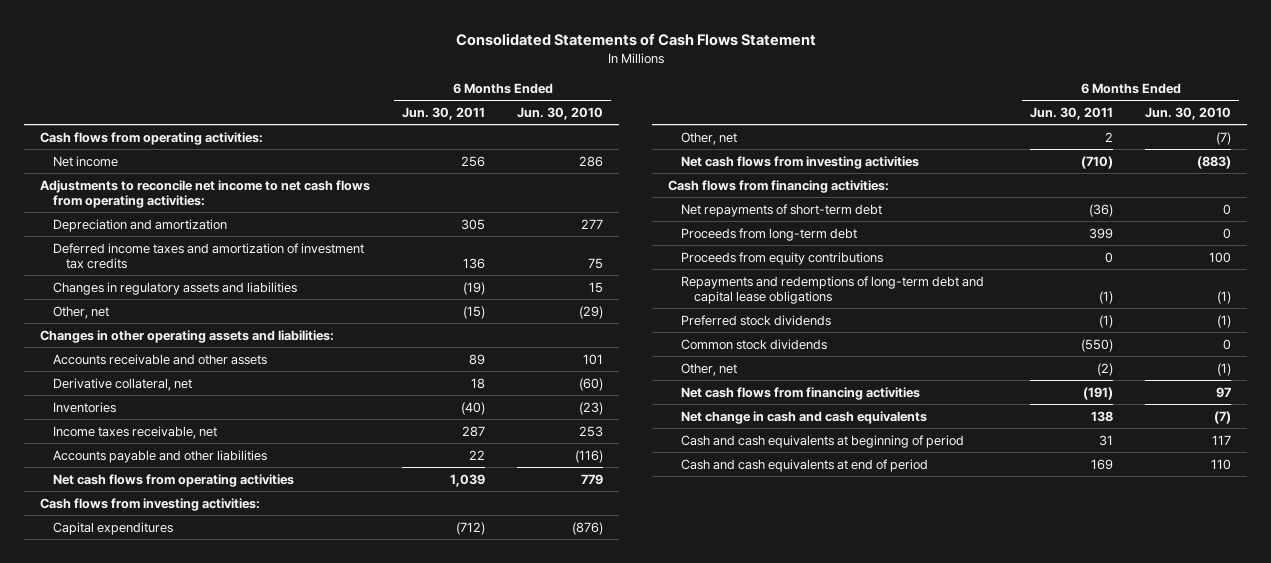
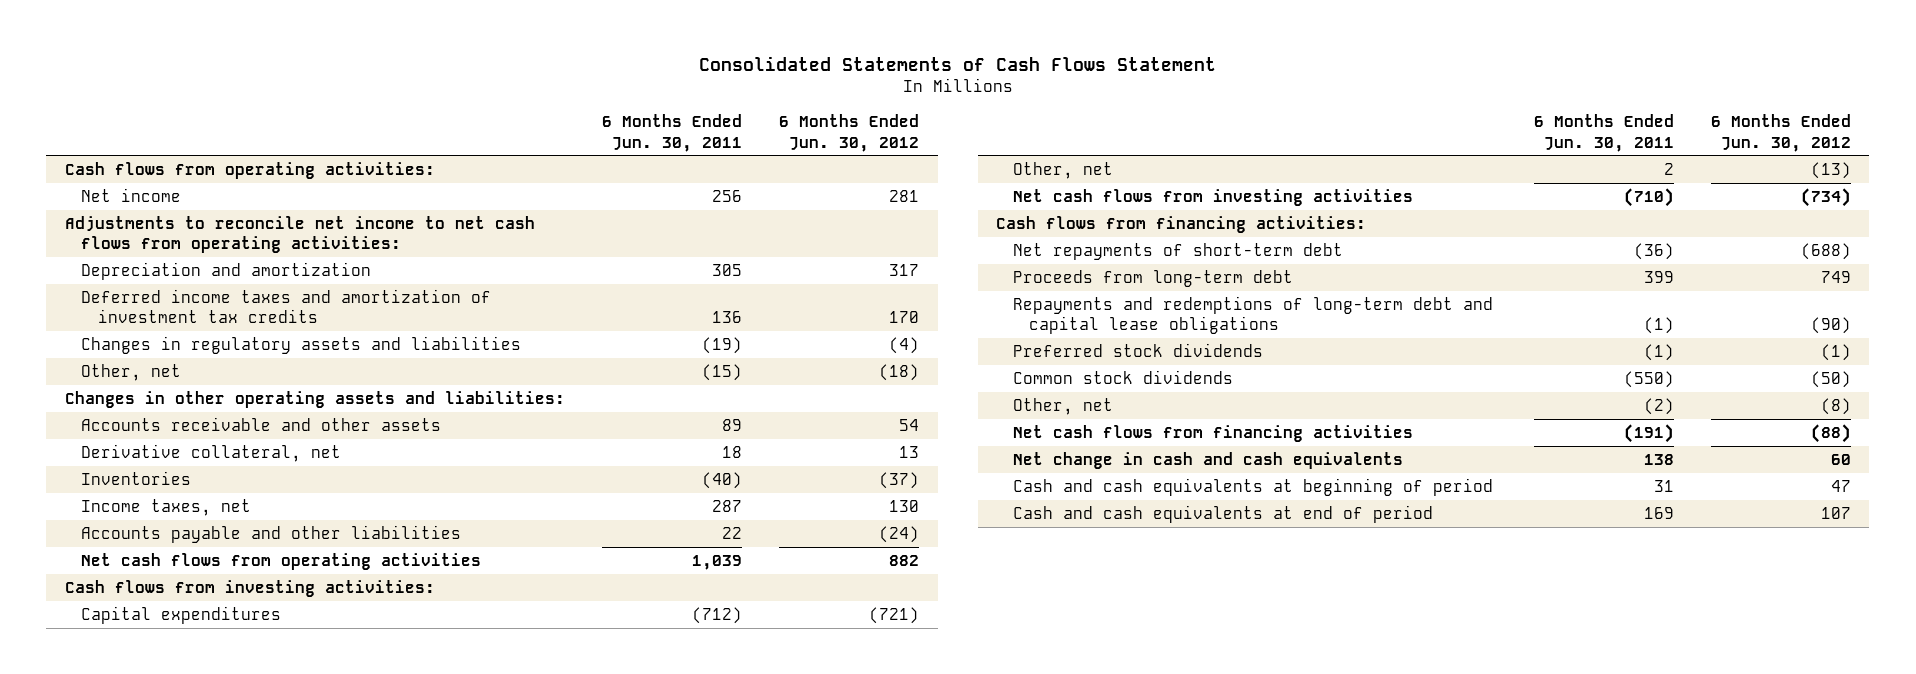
[517,106,604,120] Jun. 30, 2010 -> none
none -> [779,114,920,152] 6 Months Ended Jun. 30, 2012
[53,425,218,439] Income taxes receivable, net -> [81,498,252,516] Income taxes, net
[680,251,883,265] Proceeds from equity contributions -> none

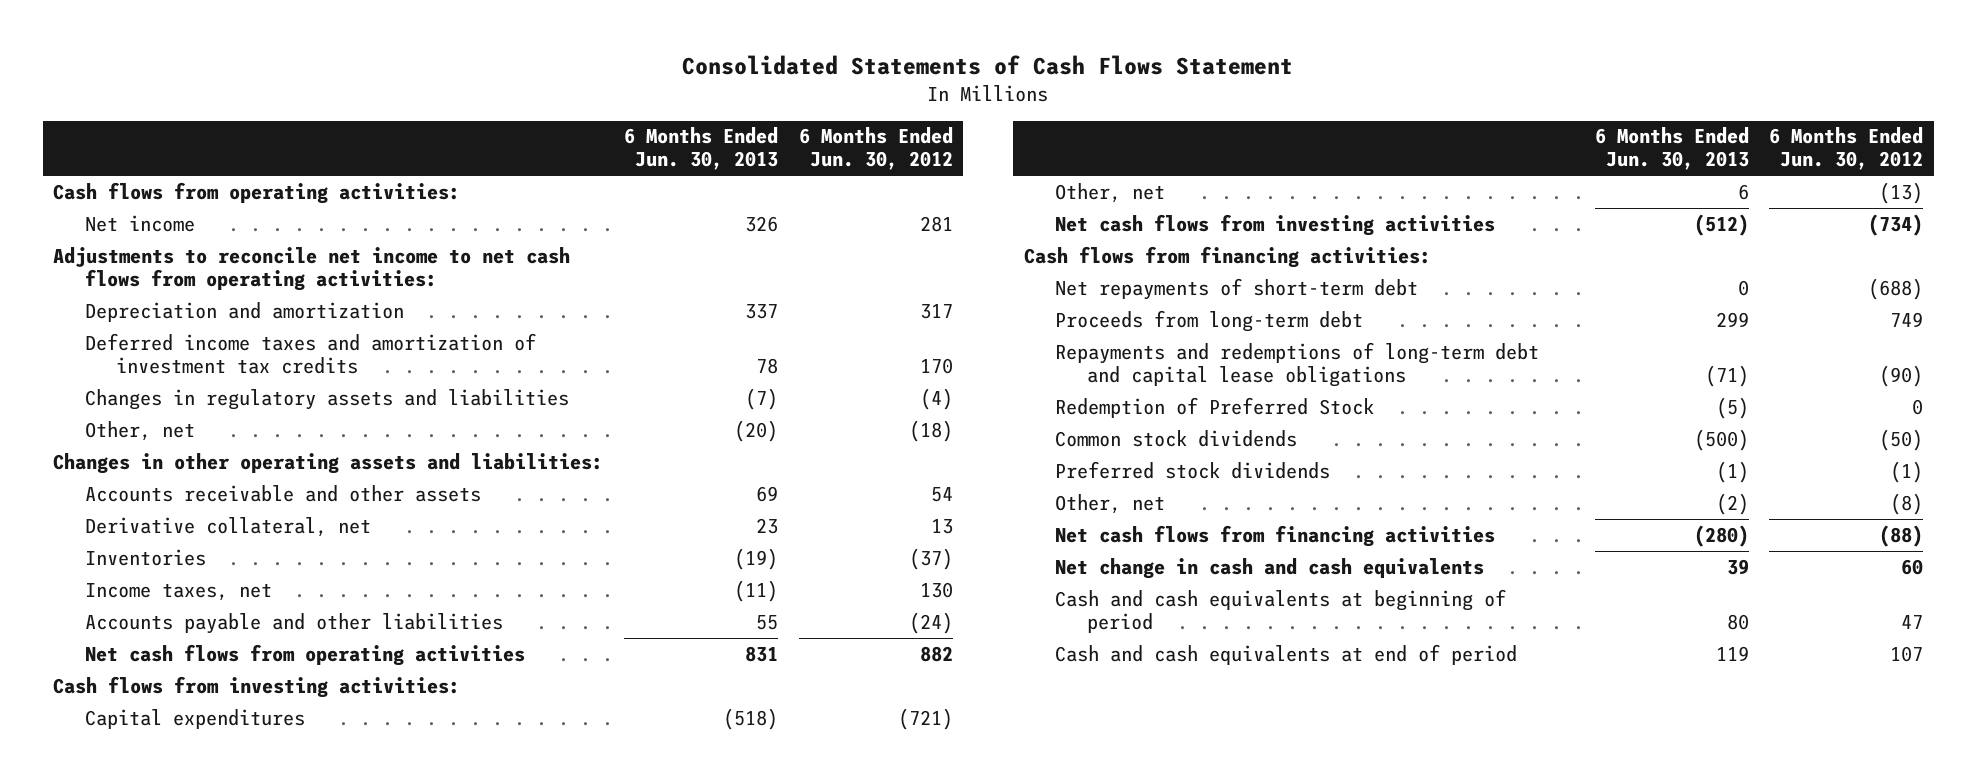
[602,114,743,152] 6 Months Ended Jun. 30, 2011 -> none
none -> [623,127,778,171] 6 Months Ended Jun. 30, 2013
none -> [1055,396,1375,418] Redemption of Preferred Stock
[1012,342,1263,357] Preferred stock dividends -> [1055,460,1331,479] Preferred stock dividends

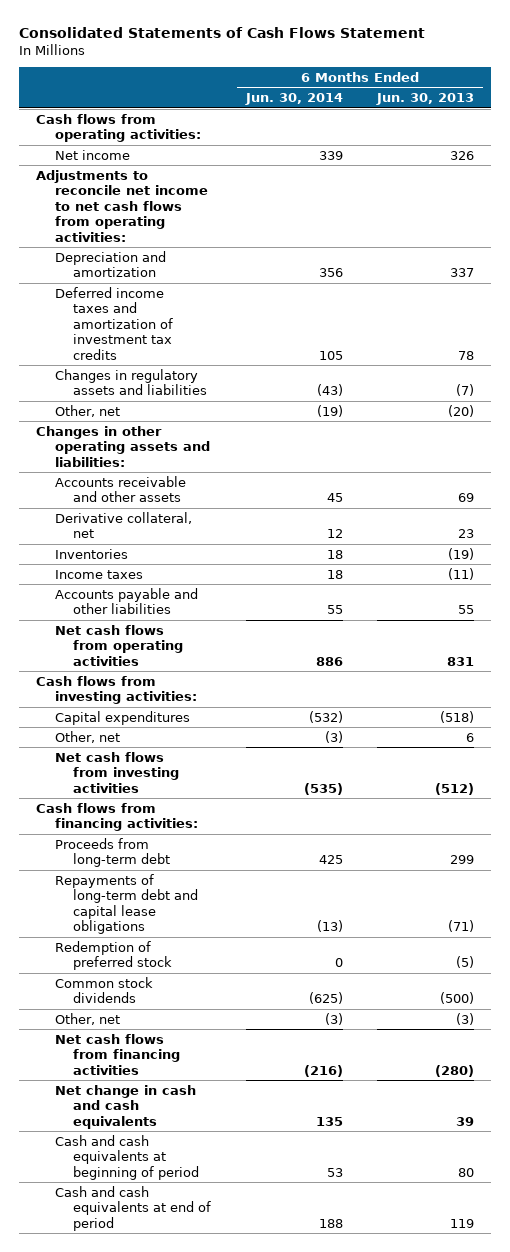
[798,127,953,171] 6 Months Ended Jun. 30, 2012 -> none
none -> [244,93,343,106] Jun. 30, 2014
[84,582,272,601] Income taxes, net -> [54,569,143,579] Income taxes
[1055,277,1419,300] Net repayments of short-term debt -> none
[1055,341,1540,387] Repayments and redemptions of long-term debt and capital lease obligations -> [54,873,199,935] Repayments of long-term debt and capital lease obligations
[1055,396,1375,418] Redemption of Preferred Stock -> [54,940,173,971] Redemption of preferred stock
[1055,460,1331,479] Preferred stock dividends -> none
[1715,492,1749,515] (2) -> [456,1012,475,1025] (3)

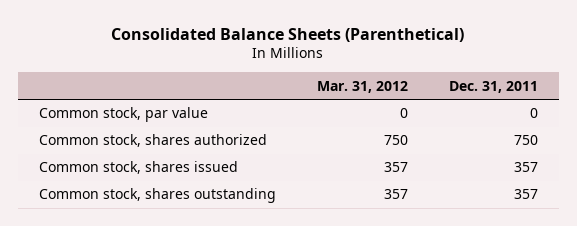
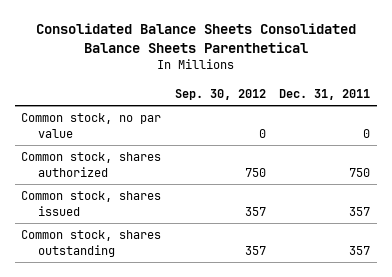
[111,27,465,42] Consolidated Balance Sheets (Parenthetical) -> [35,22,356,53] Consolidated Balance Sheets Consolidated Balance Sheets Parenthetical
[316,80,408,93] Mar. 31, 2012 -> none
none -> [174,88,266,100] Sep. 30, 2012
[38,107,208,123] Common stock, par value -> [21,113,162,138] Common stock, no par value

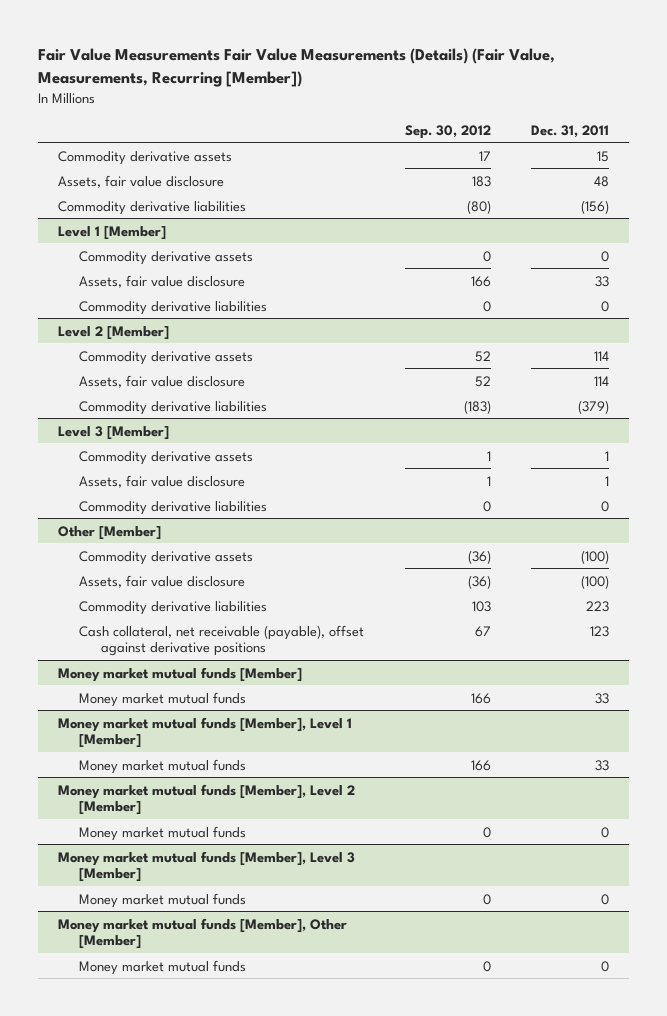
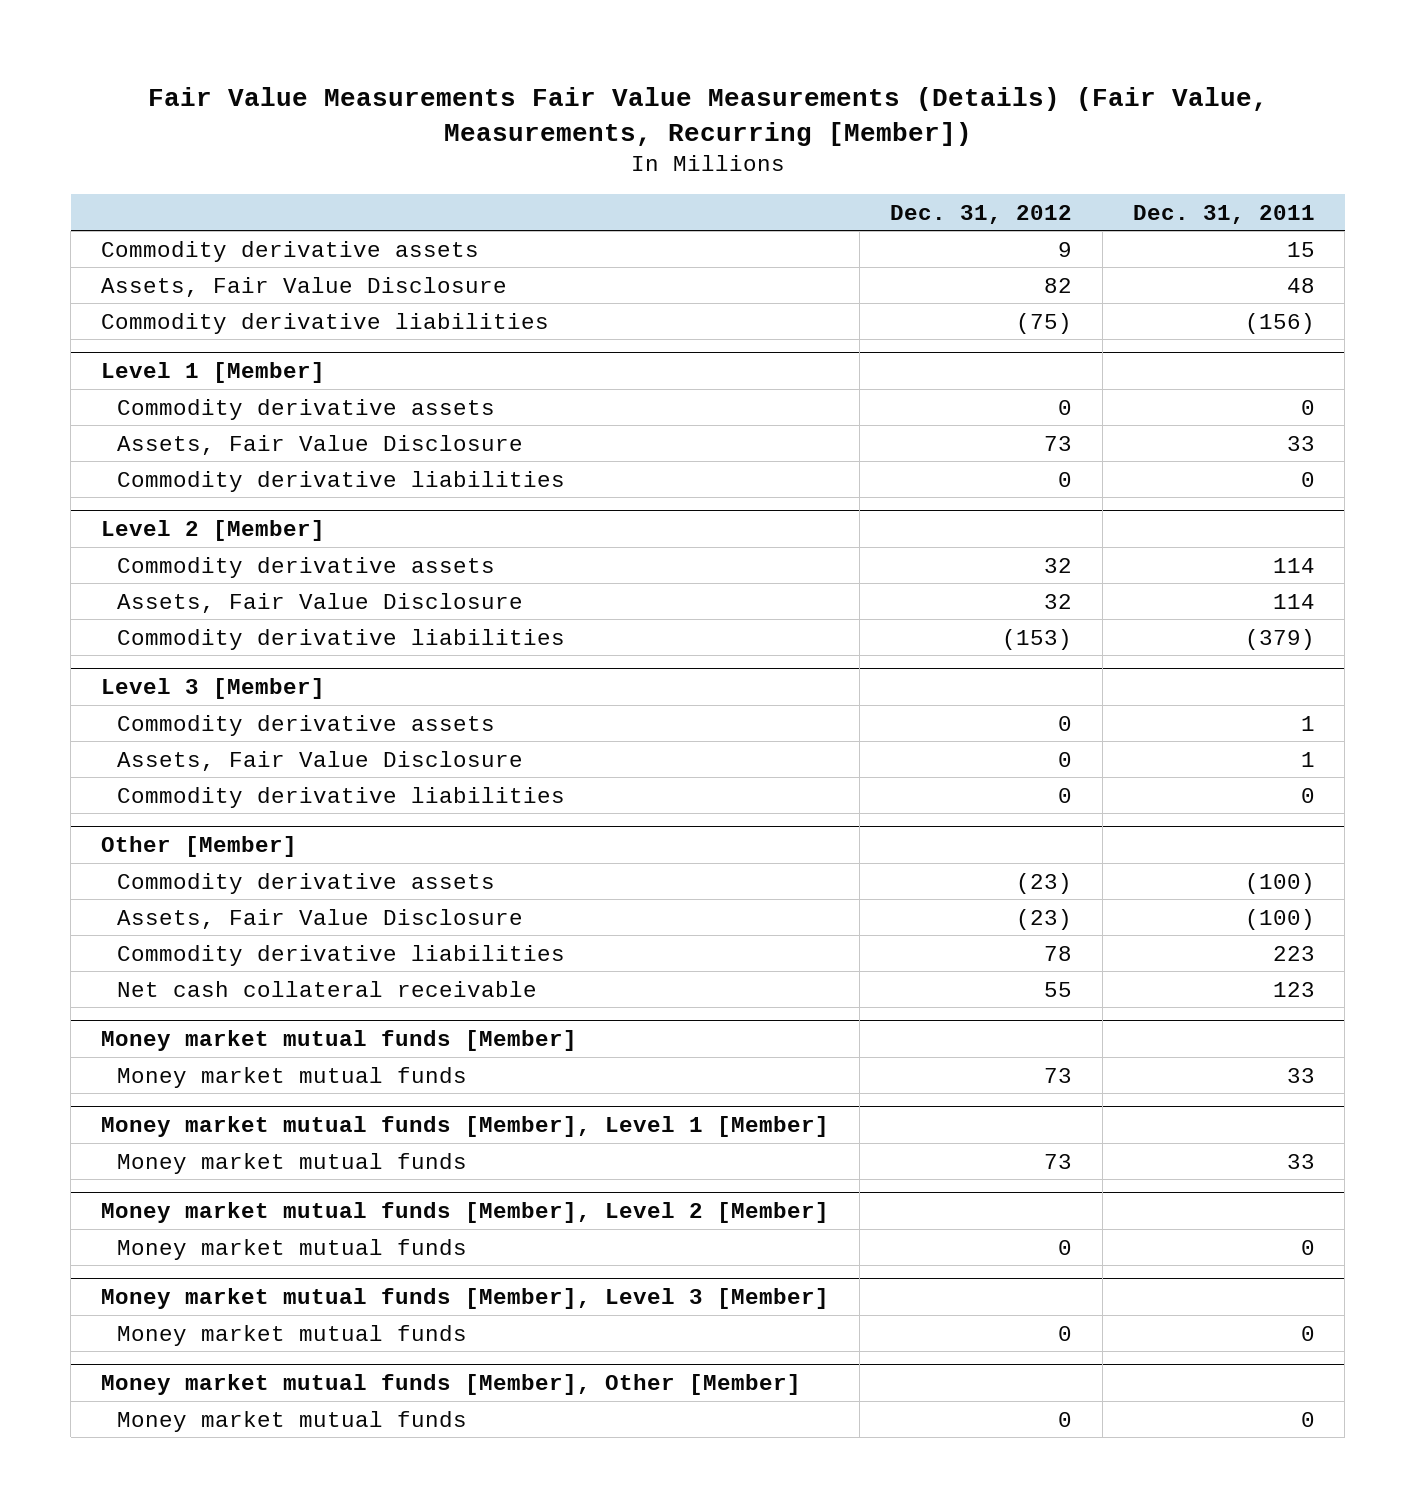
[404,124,491,139] Sep. 30, 2012 -> none
none -> [889,204,1072,224] Dec. 31, 2012
[58,174,225,188] Assets, fair value disclosure -> [101,276,508,297] Assets, Fair Value Disclosure
[79,274,246,288] Assets, fair value disclosure -> [117,434,524,455] Assets, Fair Value Disclosure
[79,374,246,388] Assets, fair value disclosure -> [117,592,524,613] Assets, Fair Value Disclosure
[79,474,246,488] Assets, fair value disclosure -> [117,750,524,771] Assets, Fair Value Disclosure
[79,574,246,588] Assets, fair value disclosure -> [117,908,524,929] Assets, Fair Value Disclosure
[79,624,365,657] Cash collateral, net receivable (payable), offset against derivative positions -> [117,980,538,997] Net cash collateral receivable

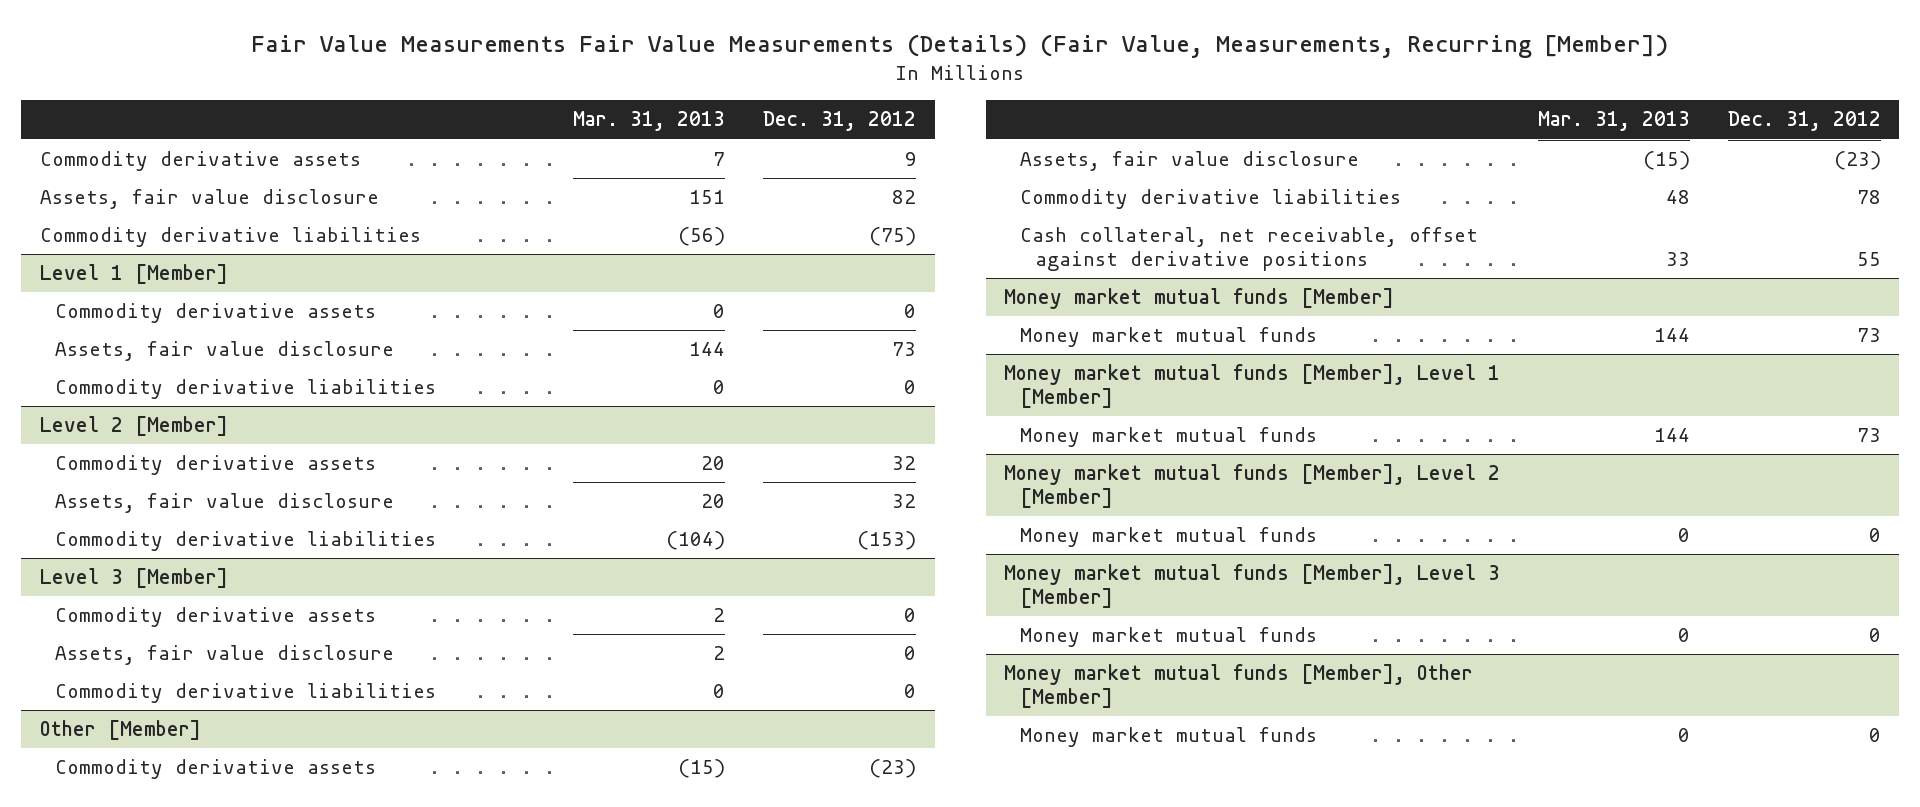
[1132,204,1315,224] Dec. 31, 2011 -> none
none -> [573,111,726,132] Mar. 31, 2013
[101,276,508,297] Assets, Fair Value Disclosure -> [39,189,379,210] Assets, fair value disclosure
[117,434,524,455] Assets, Fair Value Disclosure -> [55,341,395,362] Assets, fair value disclosure
[117,592,524,613] Assets, Fair Value Disclosure -> [55,493,395,514] Assets, fair value disclosure
[117,750,524,771] Assets, Fair Value Disclosure -> [55,645,395,666] Assets, fair value disclosure
[117,908,524,929] Assets, Fair Value Disclosure -> [1019,151,1359,172] Assets, fair value disclosure
[117,980,538,997] Net cash collateral receivable -> [1019,227,1478,271] Cash collateral, net receivable, offset against derivative positions

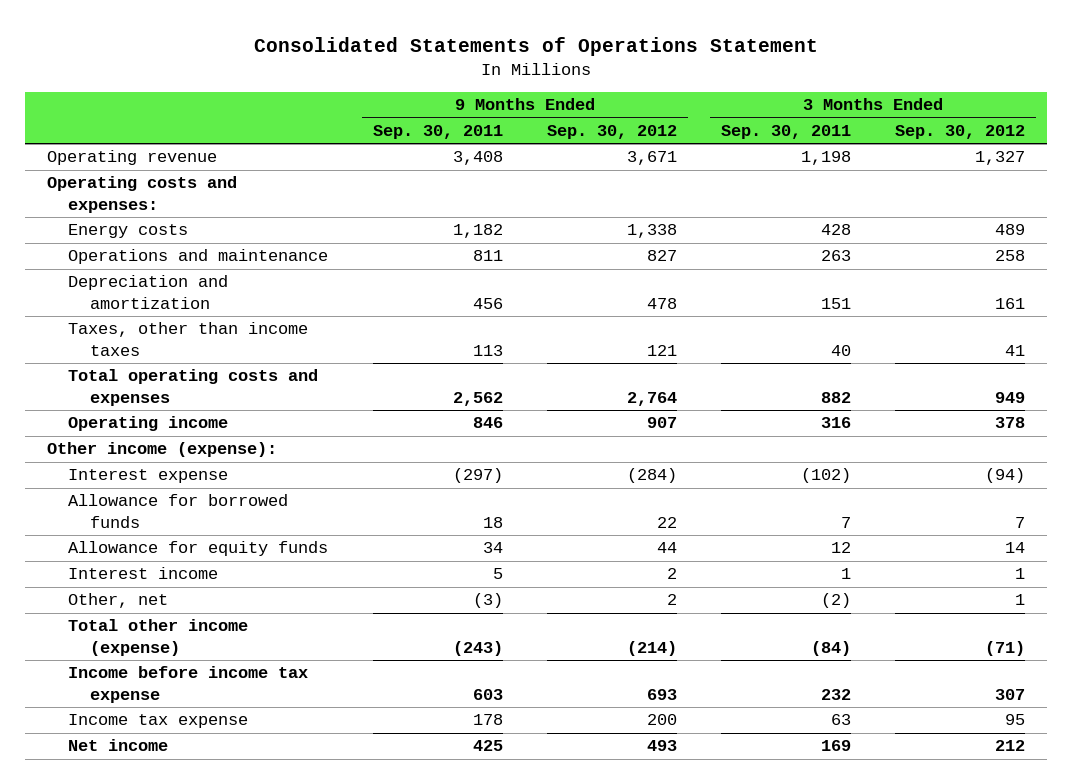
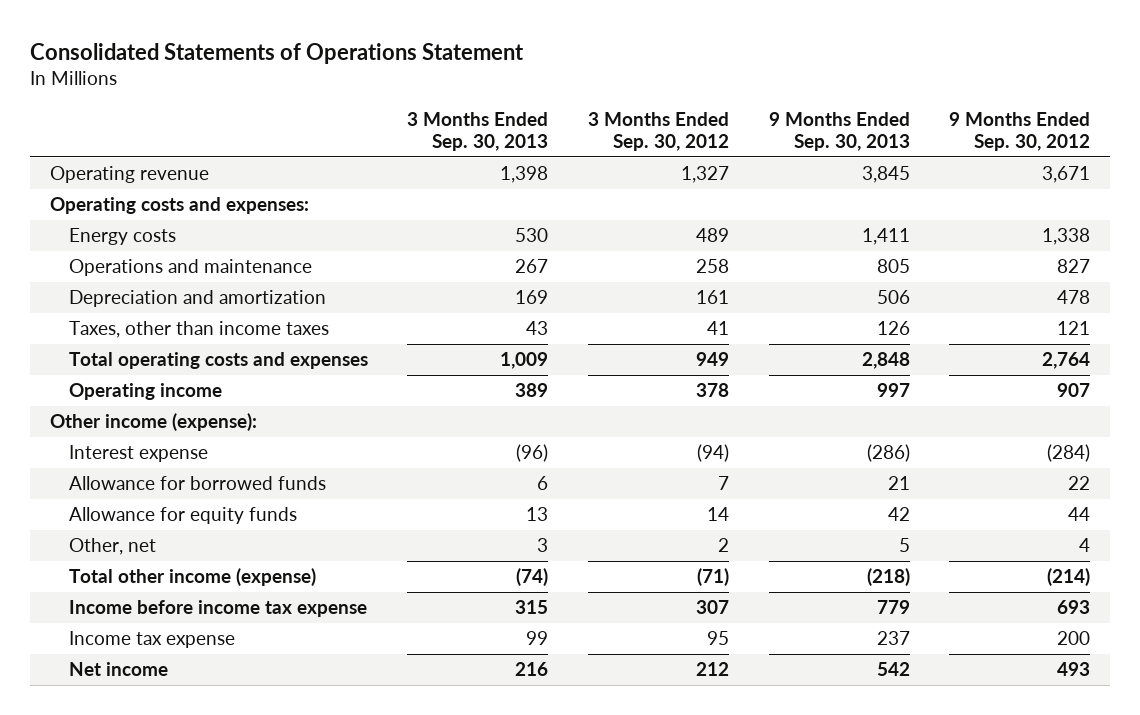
[372,124,503,139] Sep. 30, 2011 -> none
[721,124,852,139] Sep. 30, 2011 -> none
none -> [407,112,549,152] 3 Months Ended Sep. 30, 2013
none -> [768,112,910,152] 9 Months Ended Sep. 30, 2013
[68,567,219,580] Interest income -> none
[666,594,677,606] 2 -> [1079,538,1091,553] 4
[1015,594,1026,606] 1 -> [717,538,729,553] 2

